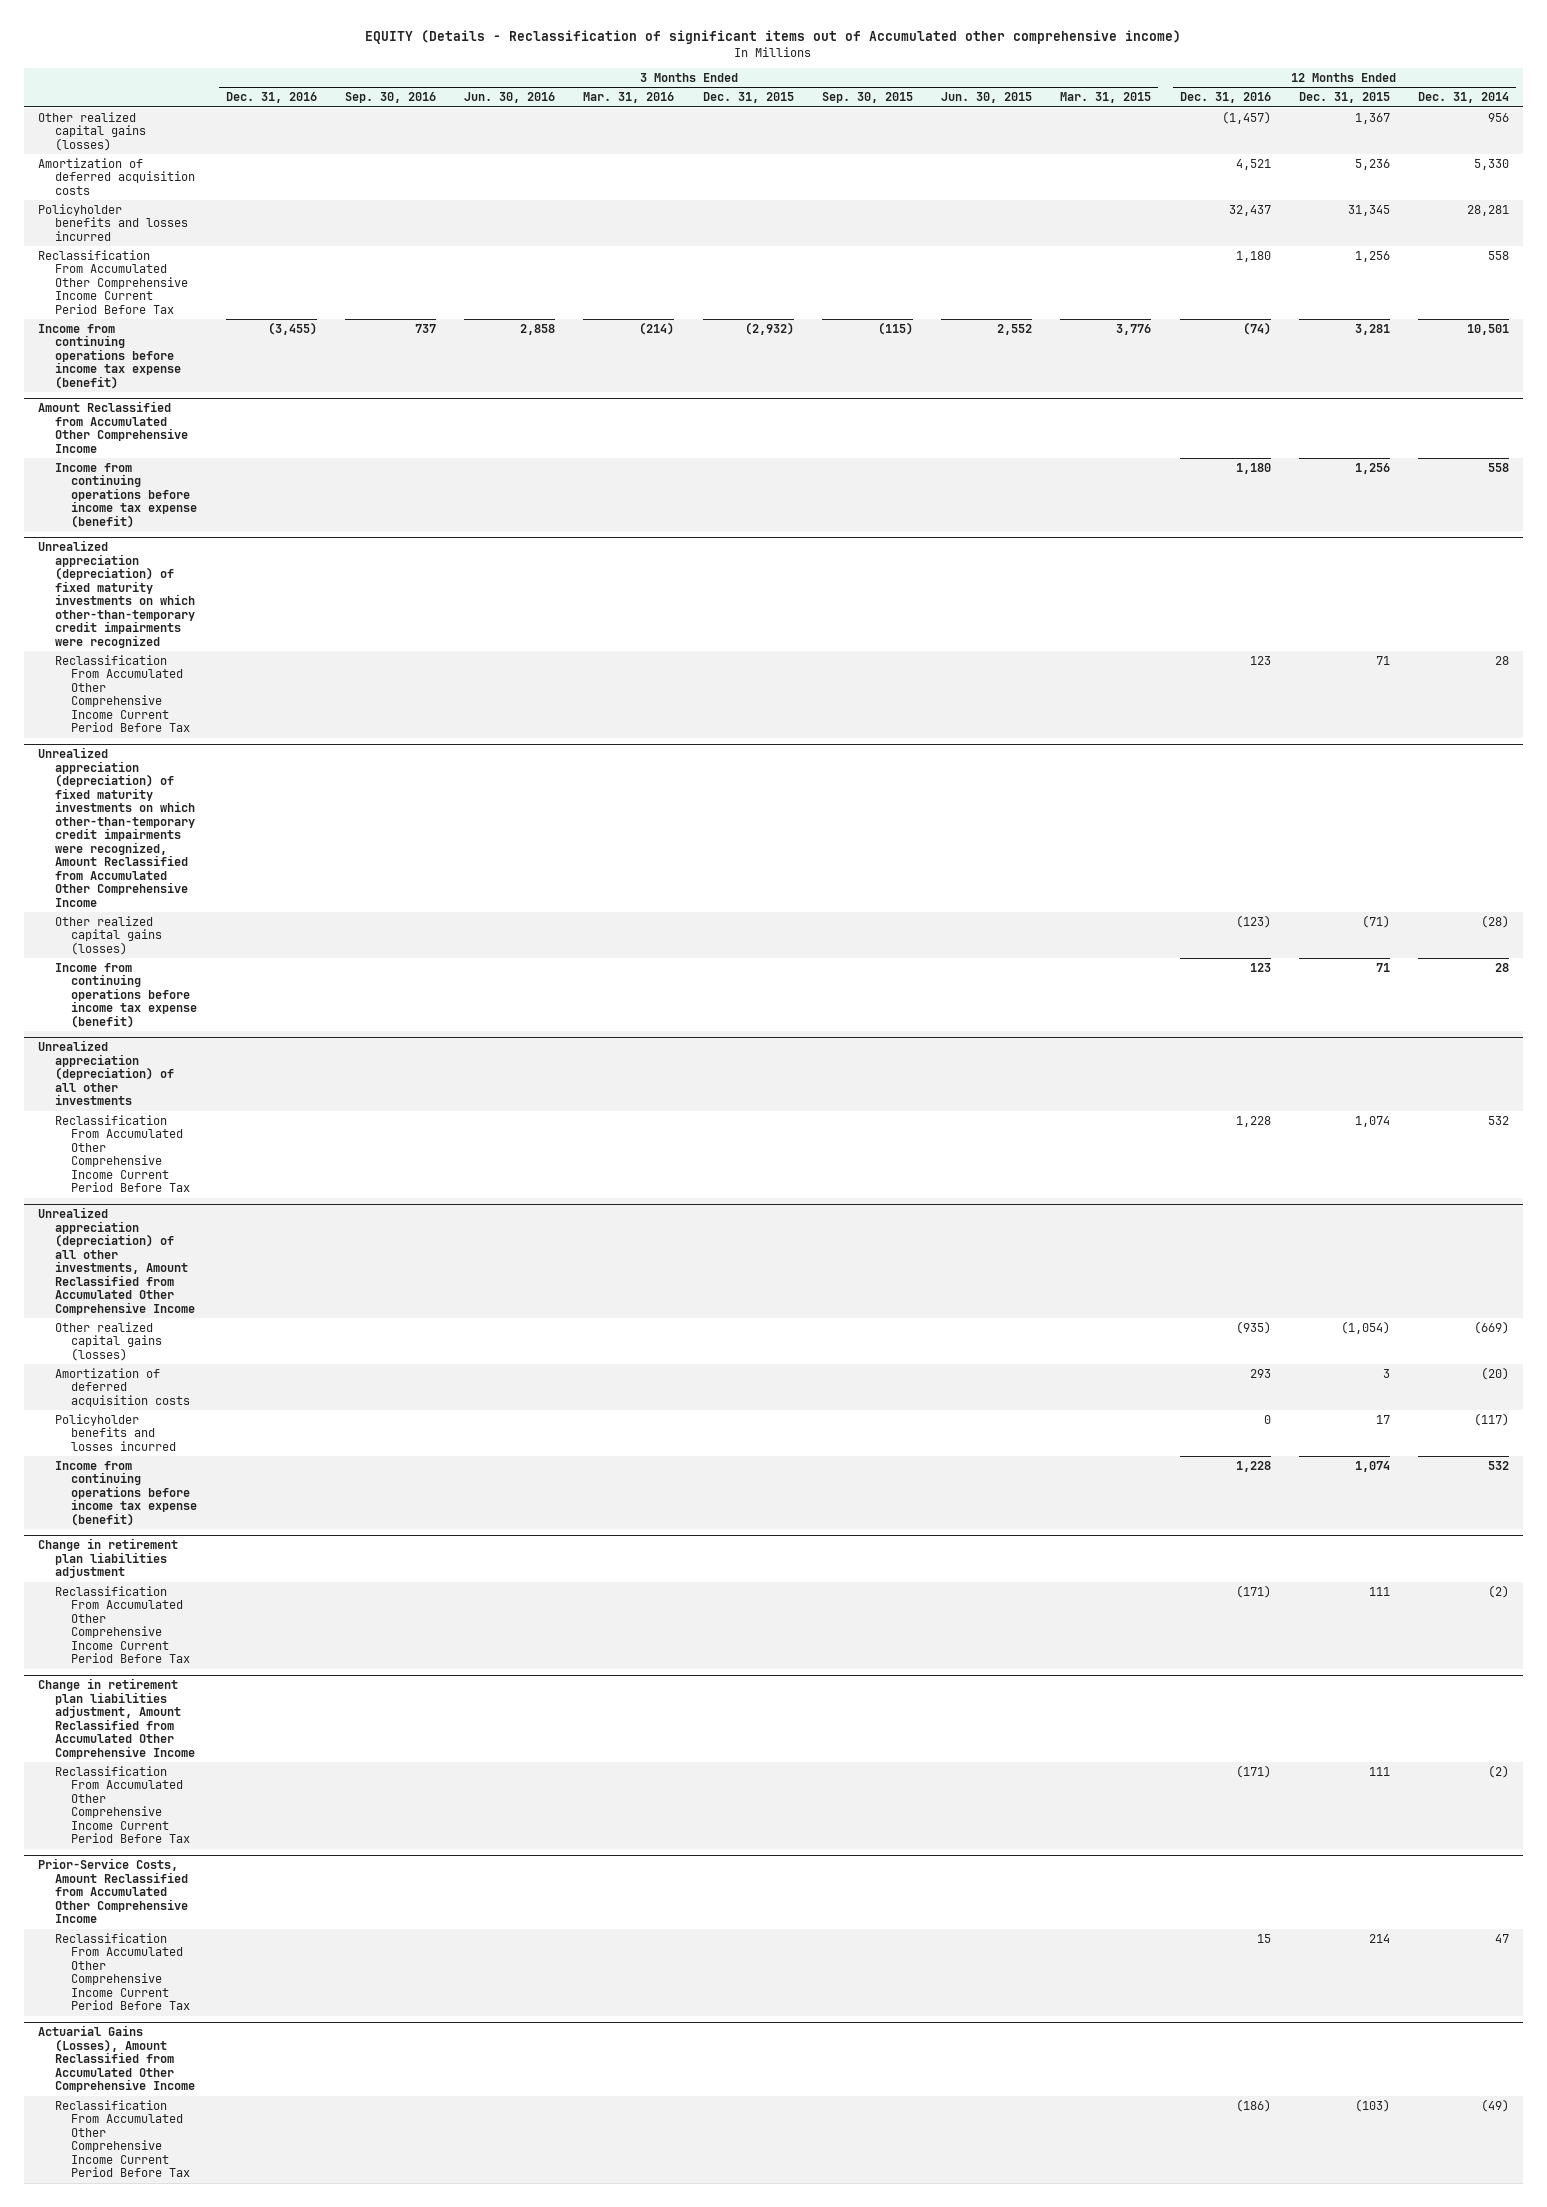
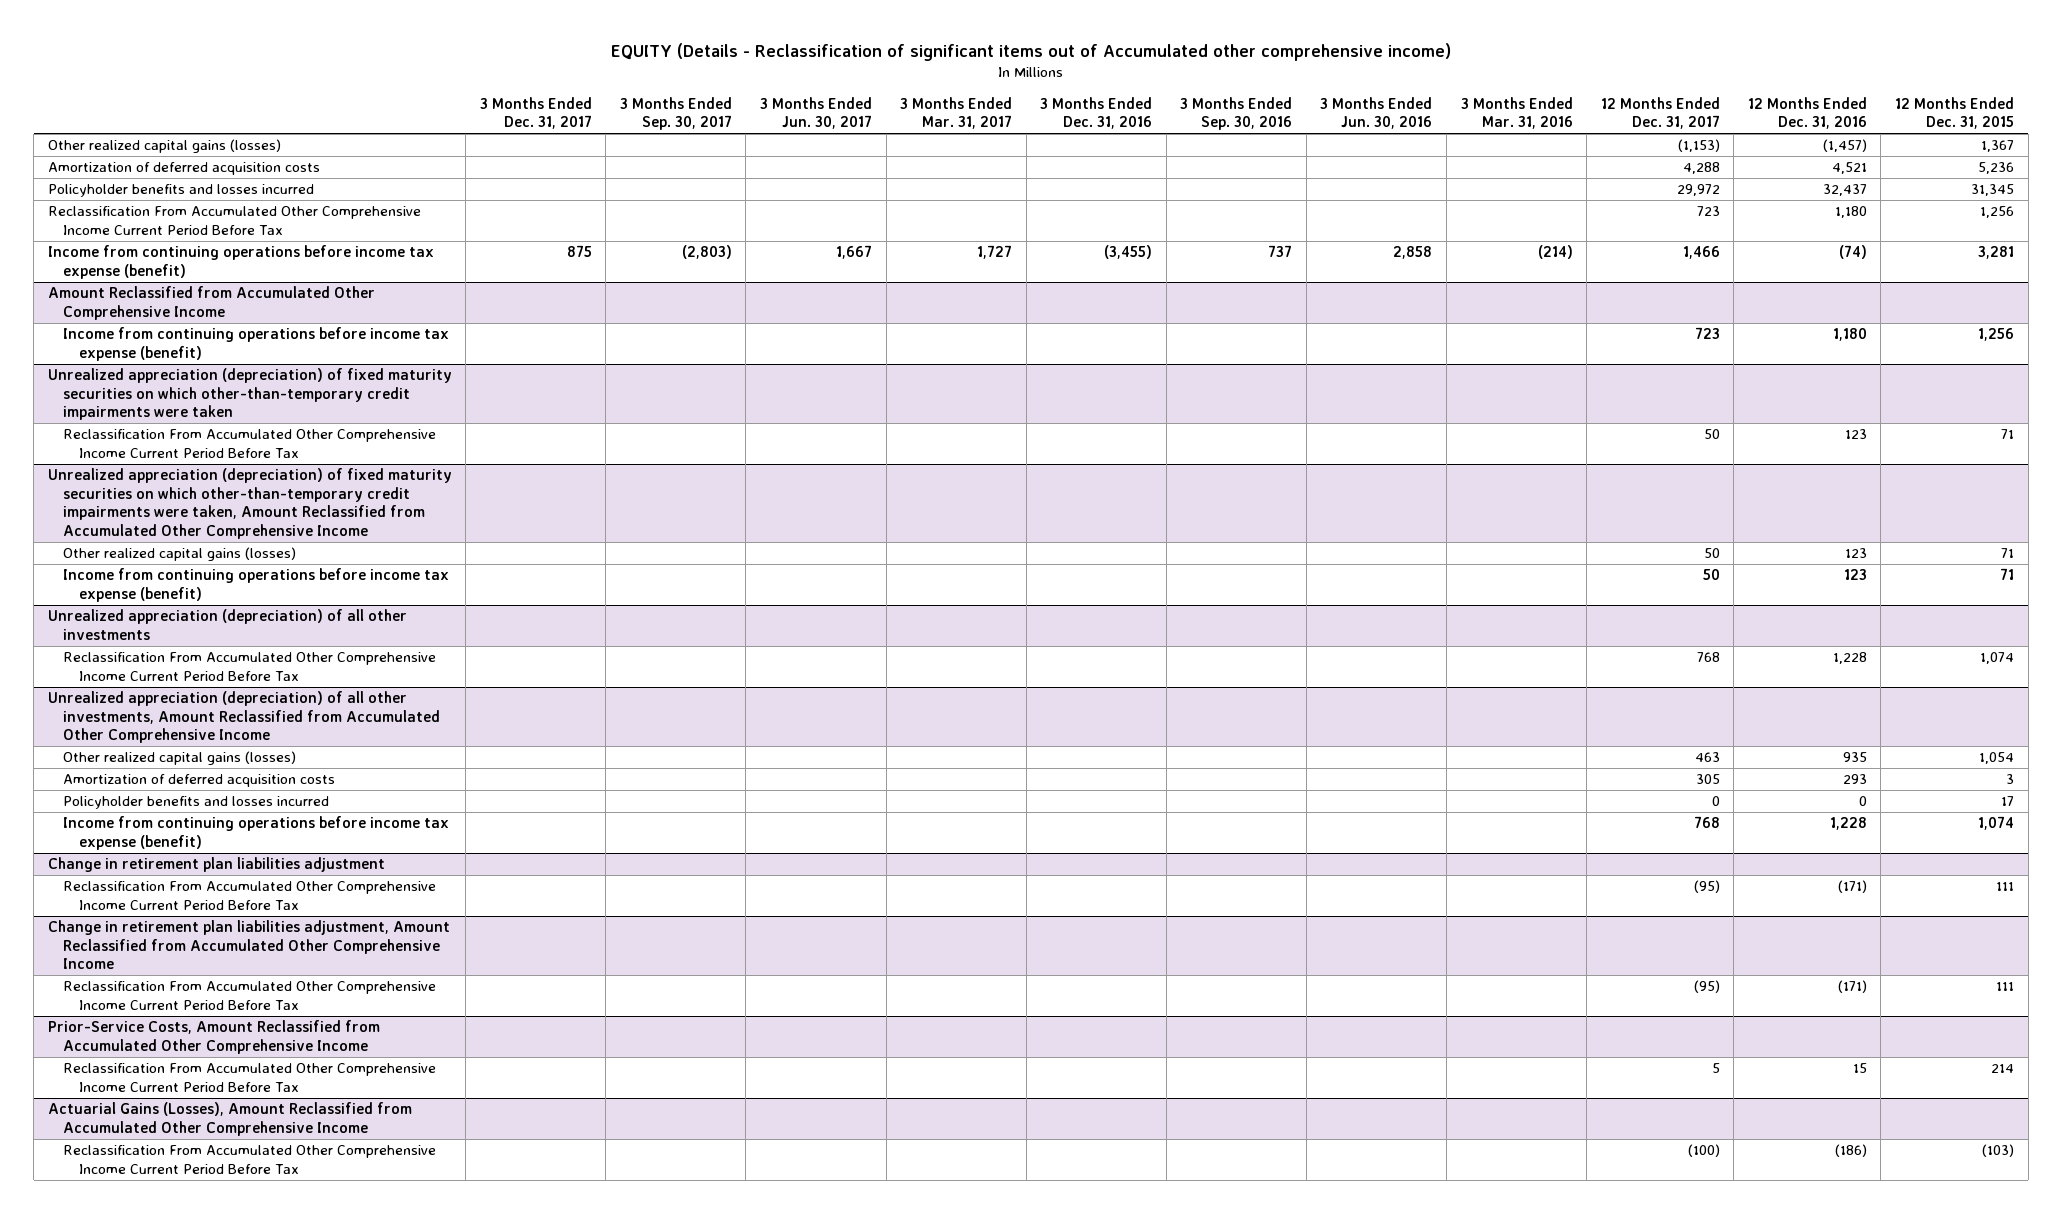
[702,92,794,104] Dec. 31, 2015 -> none
[821,92,913,104] Sep. 30, 2015 -> none
[941,92,1033,104] Jun. 30, 2015 -> none
[1060,92,1152,104] Mar. 31, 2015 -> none
[1418,92,1510,104] Dec. 31, 2014 -> none
none -> [479,96,592,130] 3 Months Ended Dec. 31, 2017
none -> [619,96,732,131] 3 Months Ended Sep. 30, 2017
none -> [759,96,872,130] 3 Months Ended Jun. 30, 2017
none -> [900,96,1013,130] 3 Months Ended Mar. 31, 2017
none -> [1600,96,1720,130] 12 Months Ended Dec. 31, 2017
[37,540,195,648] Unrealized appreciation (depreciation) of fixed maturity investments on which other-than-temporary credit impairments were recognized -> [47,368,452,421] Unrealized appreciation (depreciation) of fixed maturity securities on which other-than-temporary credit impairments were taken
[37,747,195,907] Unrealized appreciation (depreciation) of fixed maturity investments on which other-than-temporary credit impairments were recognized, Amount Reclassified from Accumulated Other Comprehensive Income -> [47,468,452,539] Unrealized appreciation (depreciation) of fixed maturity securities on which other-than-temporary credit impairments were taken, Amount Reclassified from Accumulated Other Comprehensive Income
[1235,914,1271,928] (123) -> [1844,548,1867,559] 123
[1361,914,1390,928] (71) -> [2000,548,2014,559] 71
[1235,1320,1271,1334] (935) -> [1842,752,1867,763] 935
[1340,1320,1390,1334] (1,054) -> [1978,752,2014,765] 1,054

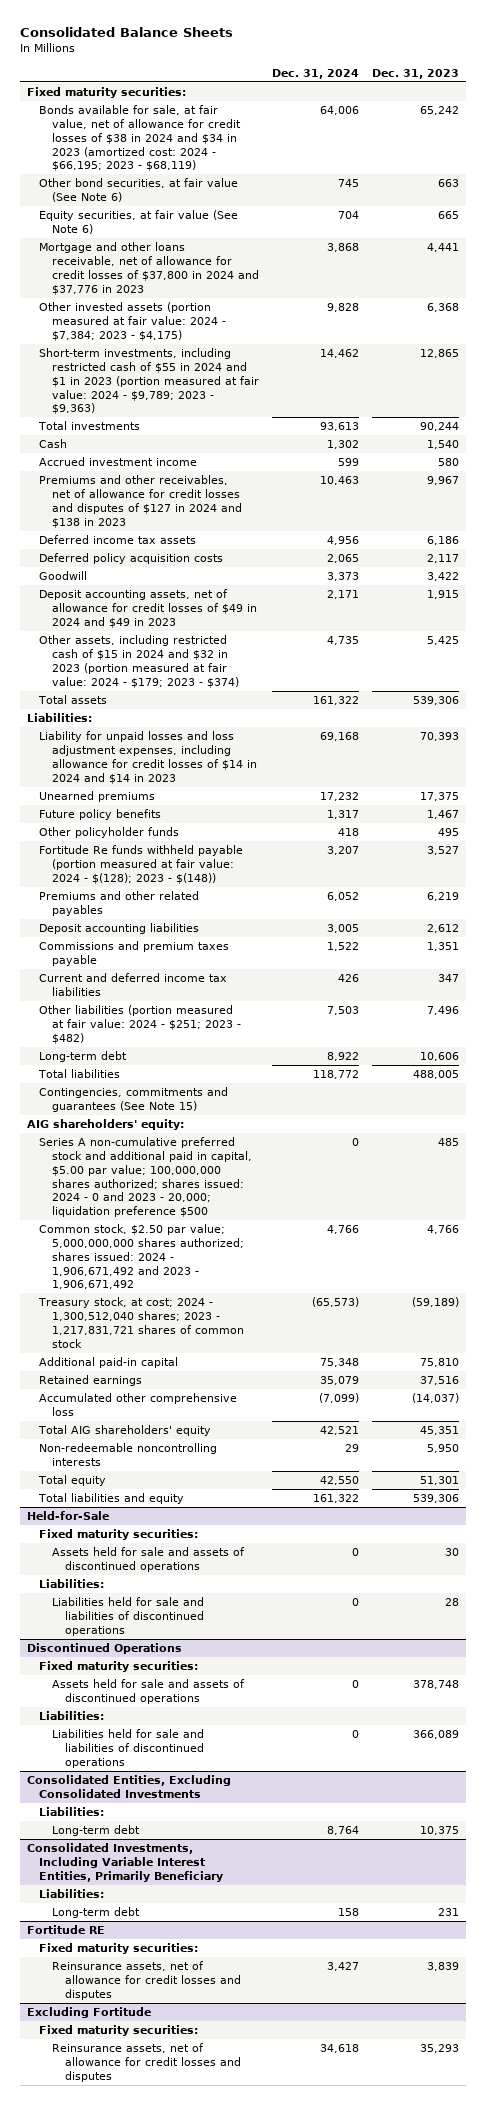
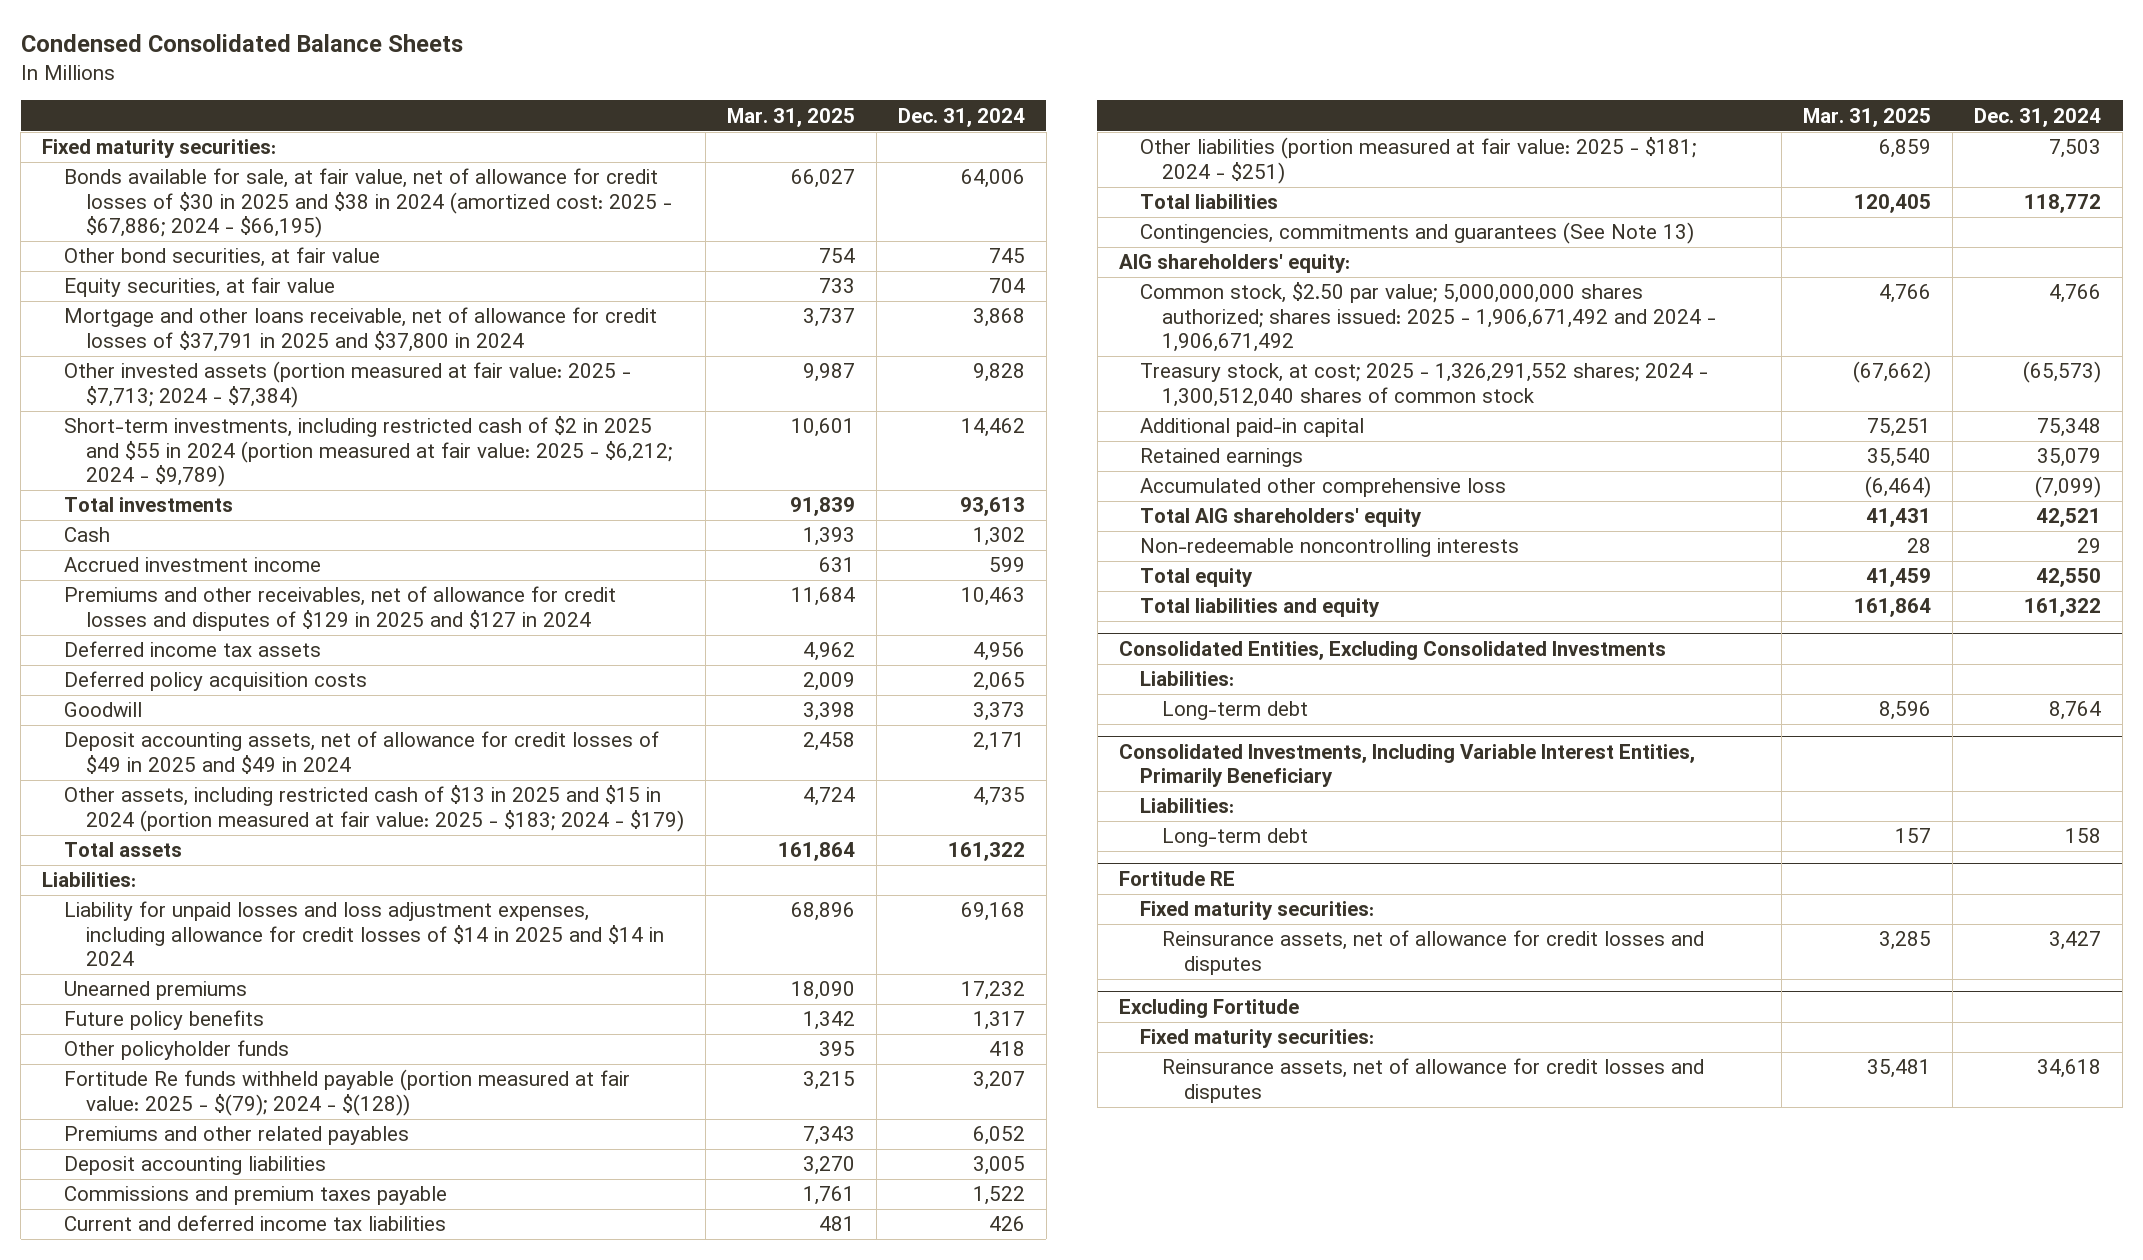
[20,27,234,38] Consolidated Balance Sheets -> [20,34,463,53] Condensed Consolidated Balance Sheets
[372,68,460,79] Dec. 31, 2023 -> none
none -> [726,107,855,127] Mar. 31, 2025
[39,105,242,172] Bonds available for sale, at fair value, net of allowance for credit losses of $38 in 2024 and $34 in 2023 (amortized cost: 2024 - $66,195; 2023 - $68,119) -> [63,168,672,239] Bonds available for sale, at fair value, net of allowance for credit losses of $30 in 2025 and $38 in 2024 (amortized cost: 2025 - $67,886; 2024 - $66,195)
[39,178,239,202] Other bond securities, at fair value (See Note 6) -> [63,247,380,268] Other bond securities, at fair value
[39,210,239,234] Equity securities, at fair value (See Note 6) -> [63,277,335,298] Equity securities, at fair value
[39,242,260,295] Mortgage and other loans receivable, net of allowance for credit losses of $37,800 in 2024 and $37,776 in 2023 -> [63,307,657,352] Mortgage and other loans receivable, net of allowance for credit losses of $37,791 in 2025 and $37,800 in 2024
[39,302,227,341] Other invested assets (portion measured at fair value: 2024 - $7,384; 2023 - $4,175) -> [63,361,631,408] Other invested assets (portion measured at fair value: 2025 - $7,713; 2024 - $7,384)
[39,348,260,415] Short-term investments, including restricted cash of $55 in 2024 and $1 in 2023 (portion measured at fair value: 2024 - $9,789; 2023 - $9,363) -> [63,416,672,488] Short-term investments, including restricted cash of $2 in 2025 and $55 in 2024 (portion measured at fair value: 2025 - $6,212; 2024 - $9,789)
[39,475,243,528] Premiums and other receivables, net of allowance for credit losses and disputes of $127 in 2024 and $138 in 2023 -> [63,586,616,631] Premiums and other receivables, net of allowance for credit losses and disputes of $129 in 2025 and $127 in 2024
[39,589,258,628] Deposit accounting assets, net of allowance for credit losses of $49 in 2024 and $49 in 2023 -> [63,731,659,774] Deposit accounting assets, net of allowance for credit losses of $49 in 2025 and $49 in 2024
[39,635,240,688] Other assets, including restricted cash of $15 in 2024 and $32 in 2023 (portion measured at fair value: 2024 - $179; 2023 - $374) -> [63,785,684,832] Other assets, including restricted cash of $13 in 2025 and $15 in 2024 (portion measured at fair value: 2025 - $183; 2024 - $179)
[39,731,258,784] Liability for unpaid losses and loss adjustment expenses, including allowance for credit losses of $14 in 2024 and $14 in 2023 -> [63,901,664,967] Liability for unpaid losses and loss adjustment expenses, including allowance for credit losses of $14 in 2025 and $14 in 2024
[39,845,244,884] Fortitude Re funds withheld payable (portion measured at fair value: 2024 - $(128); 2023 - $(148)) -> [63,1069,630,1116] Fortitude Re funds withheld payable (portion measured at fair value: 2025 - $(79); 2024 - $(128))
[39,1051,128,1063] Long-term debt -> none
[39,1005,242,1044] Other liabilities (portion measured at fair value: 2024 - $251; 2023 - $482) -> [1140,137,1697,184] Other liabilities (portion measured at fair value: 2025 - $181; 2024 - $251)
[39,1087,229,1112] Contingencies, commitments and guarantees (See Note 15) -> [1140,222,1695,245] Contingencies, commitments and guarantees (See Note 13)
[39,1137,253,1218] Series A non-cumulative preferred stock and additional paid in capital, $5.00 par value; 100,000,000 shares authorized; shares issued: 2024 - 0 and 2023 - 20,000; liquidation preference $500 -> none
[39,1224,245,1290] Common stock, $2.50 par value; 5,000,000,000 shares authorized; shares issued: 2024 - 1,906,671,492 and 2023 - 1,906,671,492 -> [1140,282,1717,353] Common stock, $2.50 par value; 5,000,000,000 shares authorized; shares issued: 2025 - 1,906,671,492 and 2024 - 1,906,671,492
[38,1297,245,1348] Treasury stock, at cost; 2024 - 1,300,512,040 shares; 2023 - 1,217,831,721 shares of common stock -> [1140,363,1709,407] Treasury stock, at cost; 2025 - 1,326,291,552 shares; 2024 - 1,300,512,040 shares of common stock
[26,1511,109,1521] Held-for-Sale -> none
[39,1529,199,1541] Fixed maturity securities: -> none
[52,1547,246,1572] Assets held for sale and assets of discontinued operations -> none
[39,1579,105,1589] Liabilities: -> none
[52,1597,205,1636] Liabilities held for sale and liabilities of discontinued operations -> none
[26,1643,182,1655] Discontinued Operations -> none
[39,1661,199,1673] Fixed maturity securities: -> none
[52,1679,246,1704] Assets held for sale and assets of discontinued operations -> none
[39,1711,105,1721] Liabilities: -> none
[52,1729,205,1768] Liabilities held for sale and liabilities of discontinued operations -> none

